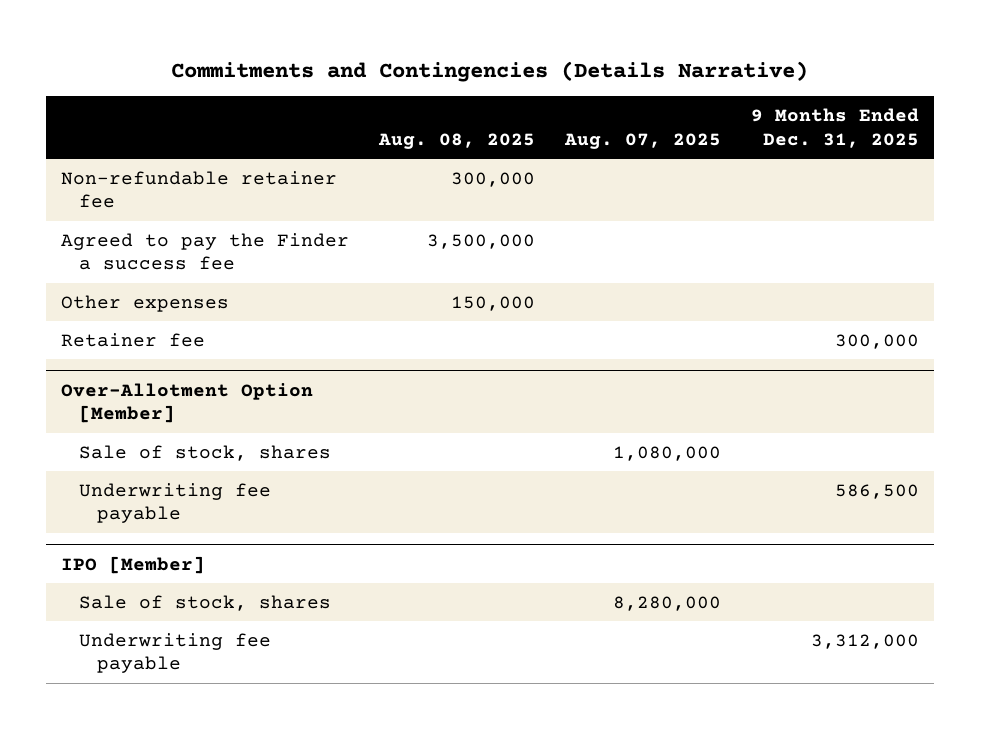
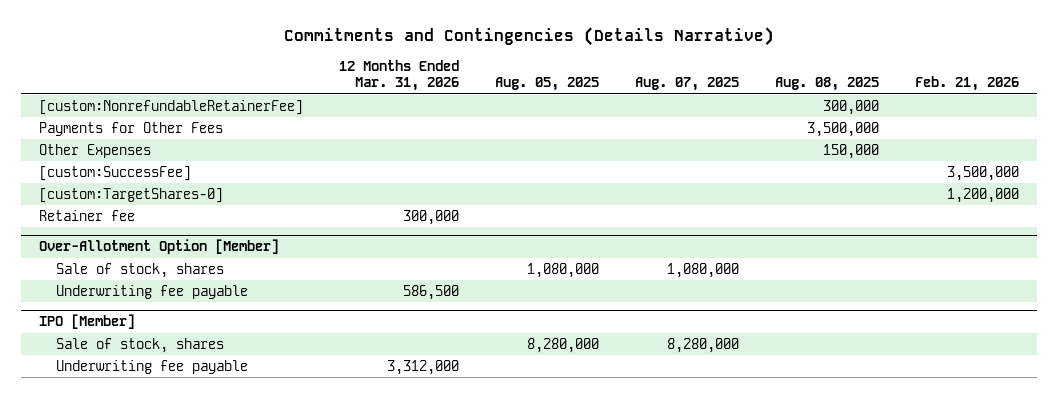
[751,107,920,148] 9 Months Ended Dec. 31, 2025 -> none
none -> [338,59,459,92] 12 Months Ended Mar. 31, 2026
none -> [494,77,599,92] Aug. 05, 2025
none -> [915,76,1020,92] Feb. 21, 2026
[61,170,338,209] Non-refundable retainer fee -> [38,99,303,115] [custom:NonrefundableRetainerFee]
[61,232,350,271] Agreed to pay the Finder a success fee -> [38,121,223,136] Payments for Other Fees
[61,294,230,312] Other expenses -> [38,143,151,158] Other Expenses
none -> [38,165,191,181] [custom:SuccessFee]
none -> [38,187,223,203] [custom:TargetShares-0]

